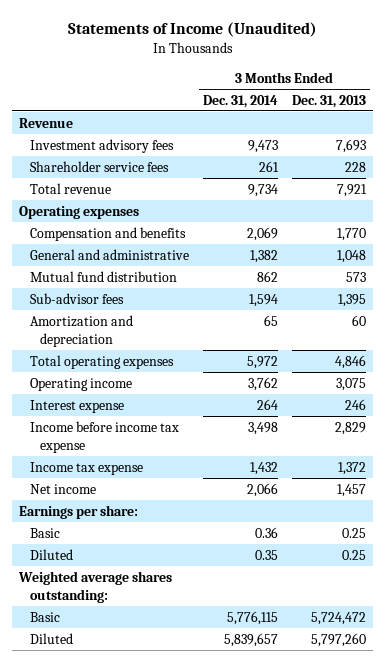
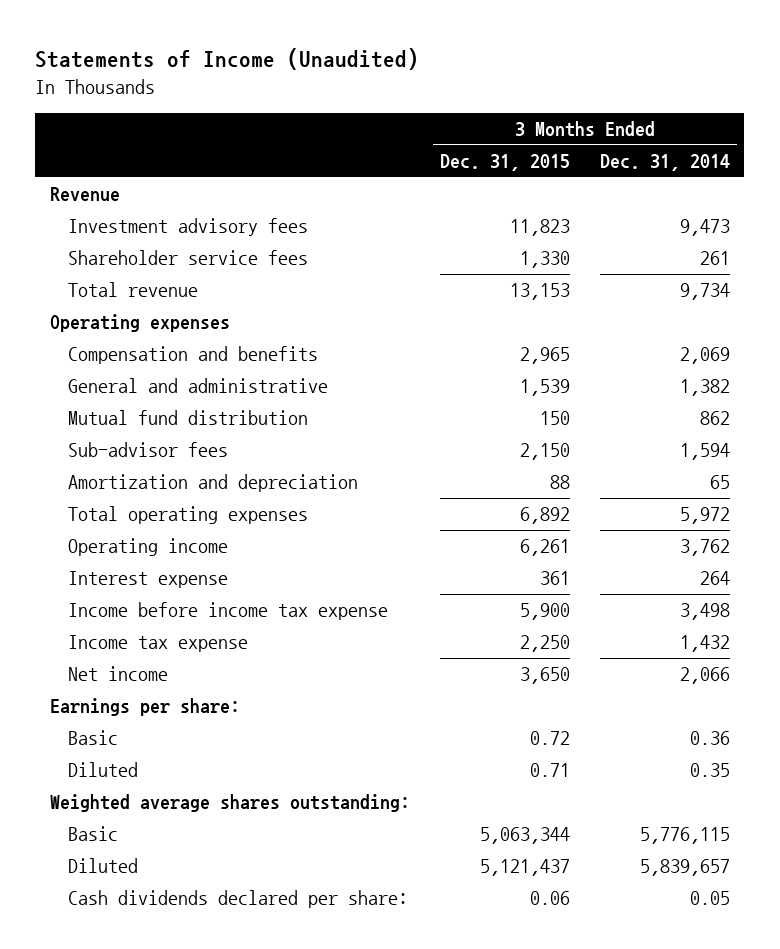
[292,94,367,108] Dec. 31, 2013 -> none
none -> [439,154,570,172] Dec. 31, 2015
none -> [68,890,409,909] Cash dividends declared per share:

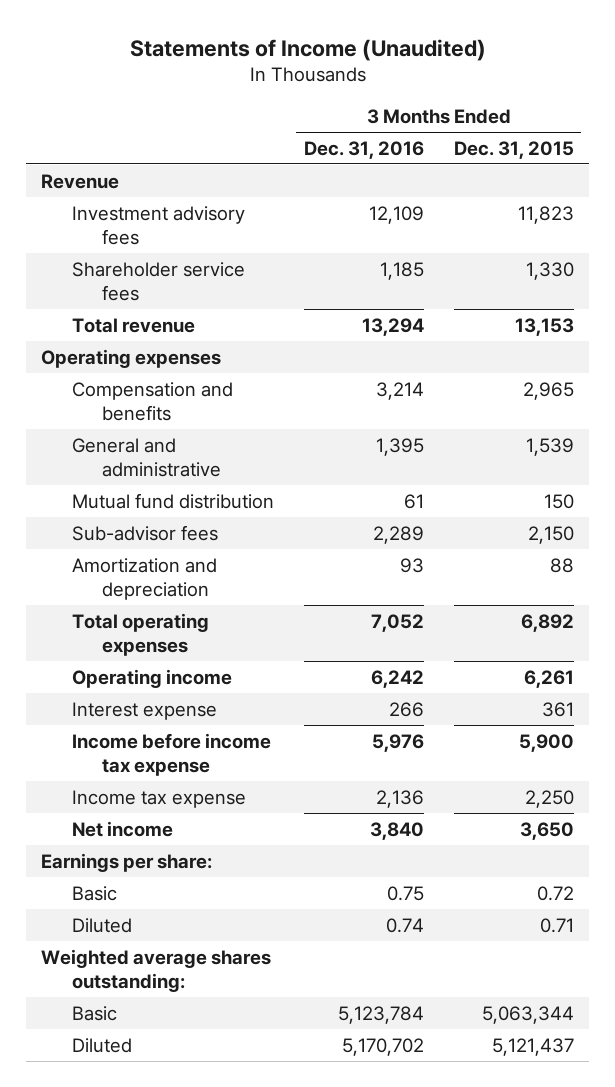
[599,154,730,172] Dec. 31, 2014 -> none
none -> [303,140,424,159] Dec. 31, 2016
[68,890,409,909] Cash dividends declared per share: -> none

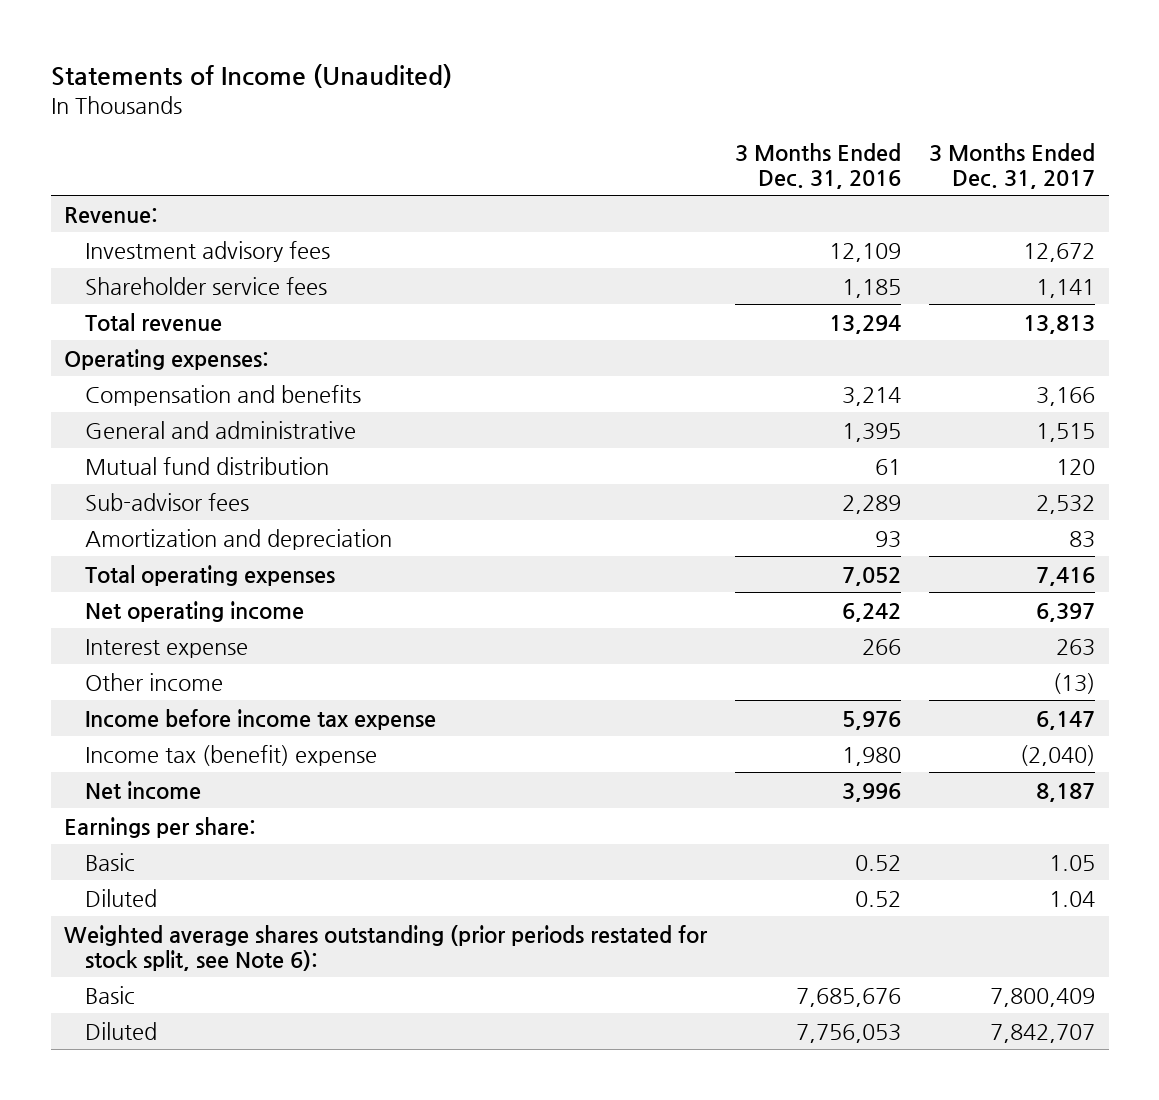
[453,140,574,159] Dec. 31, 2015 -> none
none -> [928,142,1095,189] 3 Months Ended Dec. 31, 2017
[41,173,120,189] Revenue -> [64,206,159,223] Revenue:
[41,348,222,368] Operating expenses -> [64,348,270,370] Operating expenses:
[71,668,232,688] Operating income -> [85,600,305,622] Net operating income
none -> [85,672,224,691] Other income
[71,789,246,808] Income tax expense -> [85,744,378,766] Income tax (benefit) expense
[375,789,424,808] 2,136 -> [842,746,902,766] 1,980
[369,821,424,840] 3,840 -> [842,782,902,802] 3,996
[386,885,424,901] 0.75 -> [855,854,902,871] 0.52
[385,917,424,933] 0.74 -> [855,890,902,907] 0.52
[41,948,272,992] Weighted average shares outstanding: -> [64,924,709,971] Weighted average shares outstanding (prior periods restated for stock split, see Note 6):
[337,1005,424,1024] 5,123,784 -> [796,987,902,1007] 7,685,676
[341,1037,424,1056] 5,170,702 -> [796,1023,902,1043] 7,756,053

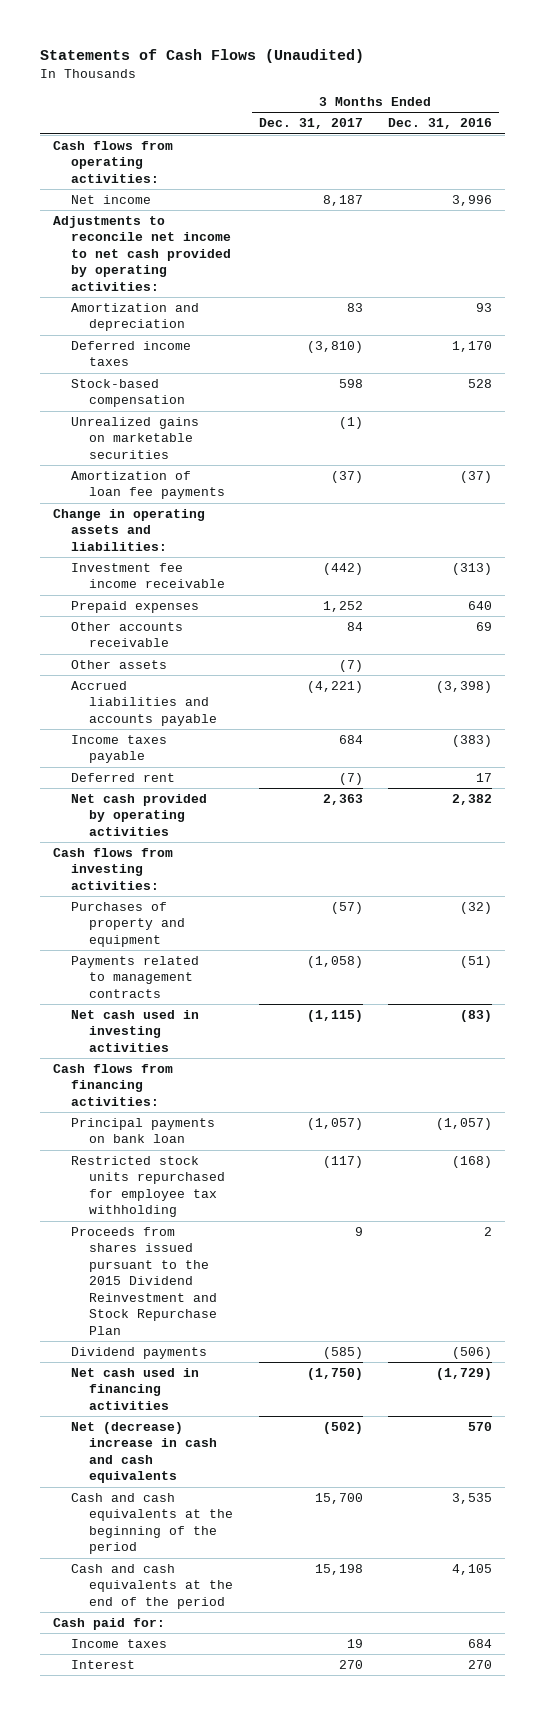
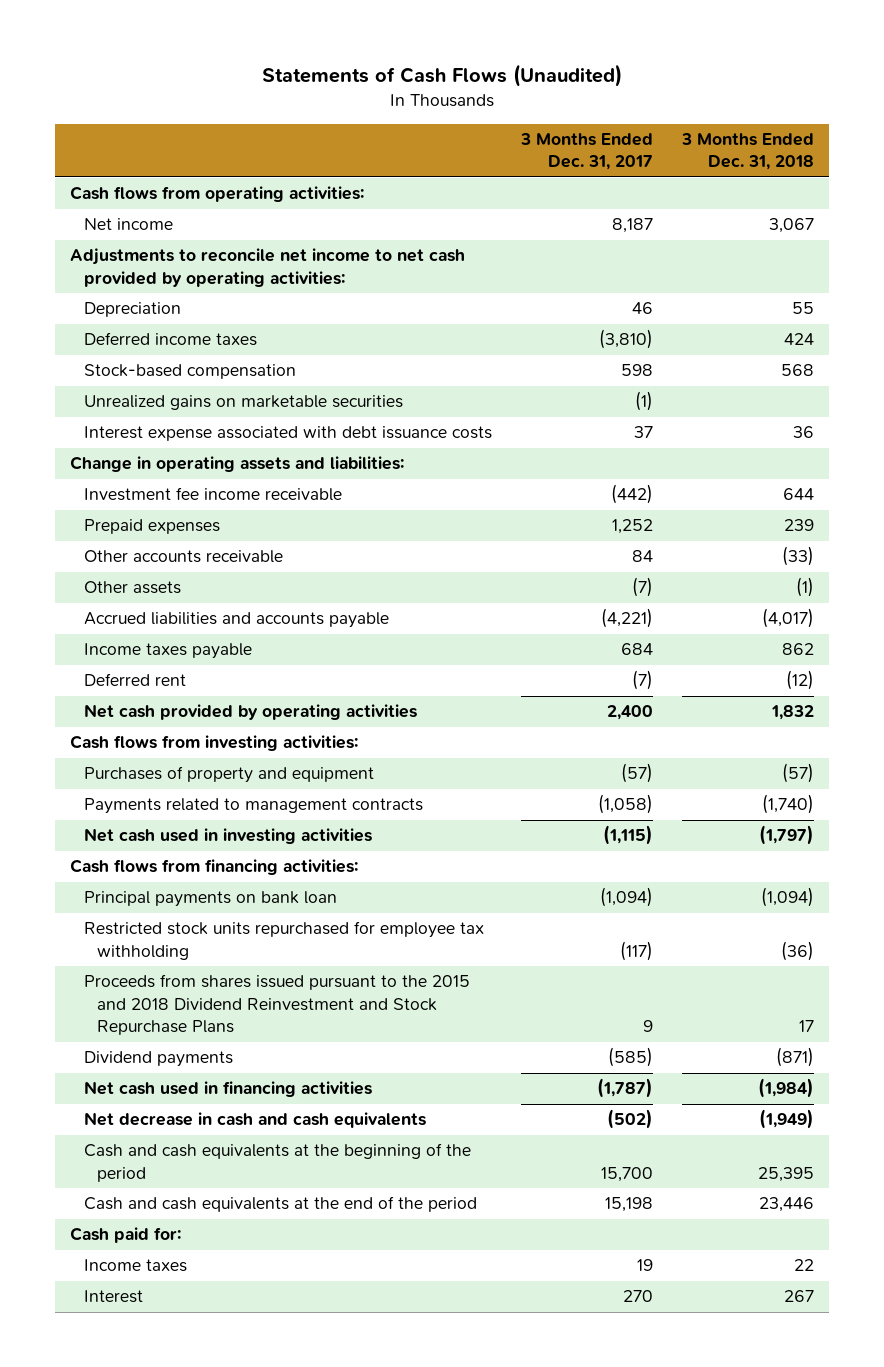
[388,118,493,130] Dec. 31, 2016 -> none
none -> [681,132,815,171] 3 Months Ended Dec. 31, 2018
[70,302,199,332] Amortization and depreciation -> none
none -> [83,302,181,318] Depreciation
[70,470,225,500] Amortization of loan fee payments -> none
none -> [83,426,492,442] Interest expense associated with debt issuance costs
[322,793,363,805] 2,363 -> [607,705,654,721] 2,400
[306,1117,363,1130] (1,057) -> [600,887,654,908] (1,094)
[70,1226,217,1335] Proceeds from shares issued pursuant to the 2015 Dividend Reinvestment and Stock Repurchase Plan -> [83,974,470,1036] Proceeds from shares issued pursuant to the 2015 and 2018 Dividend Reinvestment and Stock Repurchase Plans
[306,1367,363,1380] (1,750) -> [597,1078,654,1099] (1,787)
[70,1421,217,1484] Net (decrease) increase in cash and cash equivalents -> [83,1112,426,1129] Net decrease in cash and cash equivalents

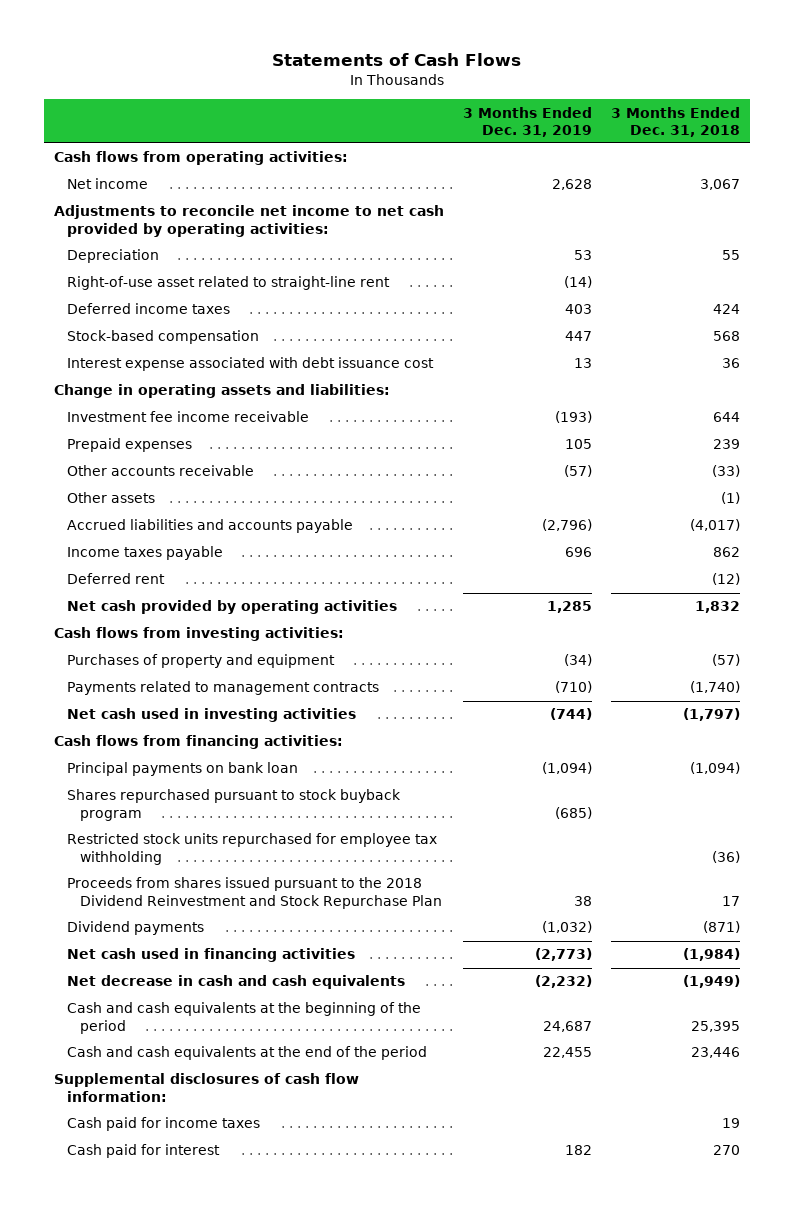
[262,64,623,88] Statements of Cash Flows (Unaudited) -> [271,52,521,66] Statements of Cash Flows
[520,132,654,171] 3 Months Ended Dec. 31, 2017 -> none
none -> [462,106,592,137] 3 Months Ended Dec. 31, 2019
none -> [66,276,390,291] Right-of-use asset related to straight-line rent
[83,395,403,411] Unrealized gains on marketable securities -> none
[83,426,492,442] Interest expense associated with debt issuance costs -> [66,357,434,372] Interest expense associated with debt issuance cost
none -> [66,789,401,821] Shares repurchased pursuant to stock buyback program
[83,974,470,1036] Proceeds from shares issued pursuant to the 2015 and 2018 Dividend Reinvestment and Stock Repurchase Plans -> [66,877,442,909] Proceeds from shares issued pursuant to the 2018 Dividend Reinvestment and Stock Repurchase Plan
[69,1227,181,1244] Cash paid for: -> none
none -> [53,1073,359,1102] Supplemental disclosures of cash flow information:
[83,1259,187,1273] Income taxes -> [66,1117,260,1132] Cash paid for income taxes
[794,1259,815,1272] 22 -> [722,1118,741,1129] 19
[83,1290,143,1304] Interest -> [66,1144,220,1159] Cash paid for interest
[784,1290,815,1303] 267 -> [713,1145,741,1156] 270

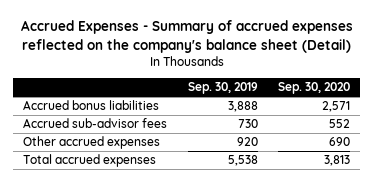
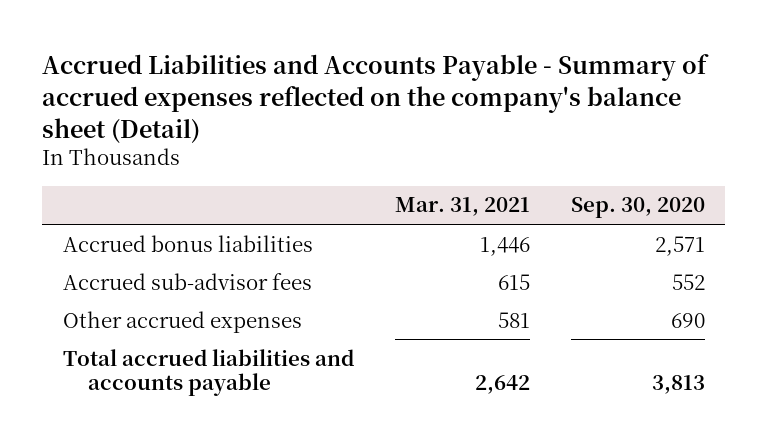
[20,20,353,53] Accrued Expenses - Summary of accrued expenses reflected on the company's balance sheet (Detail) -> [42,53,710,143] Accrued Liabilities and Accounts Payable - Summary of accrued expenses reflected on the company's balance sheet (Detail)
[187,82,258,95] Sep. 30, 2019 -> none
none -> [394,197,530,217] Mar. 31, 2021
[23,154,157,168] Total accrued expenses -> [62,348,354,397] Total accrued liabilities and accounts payable

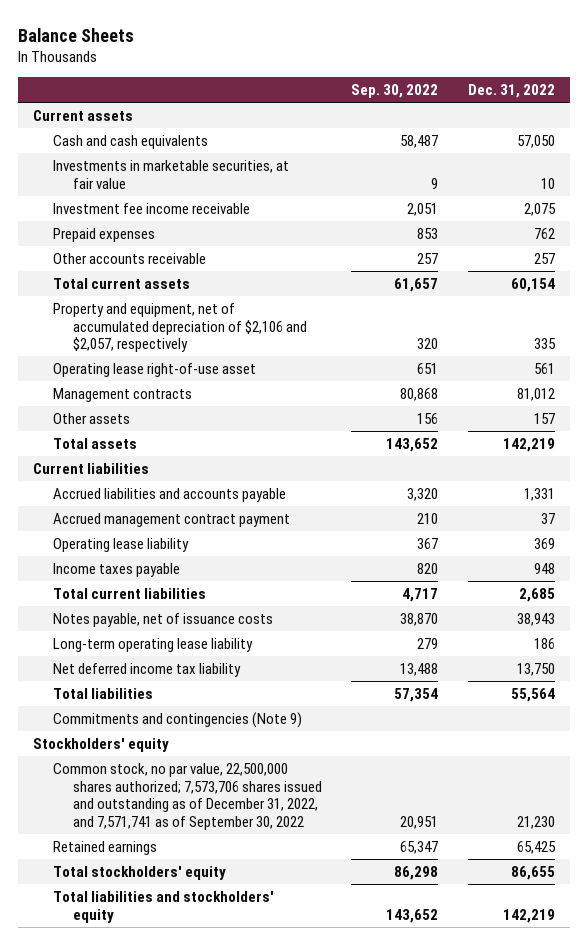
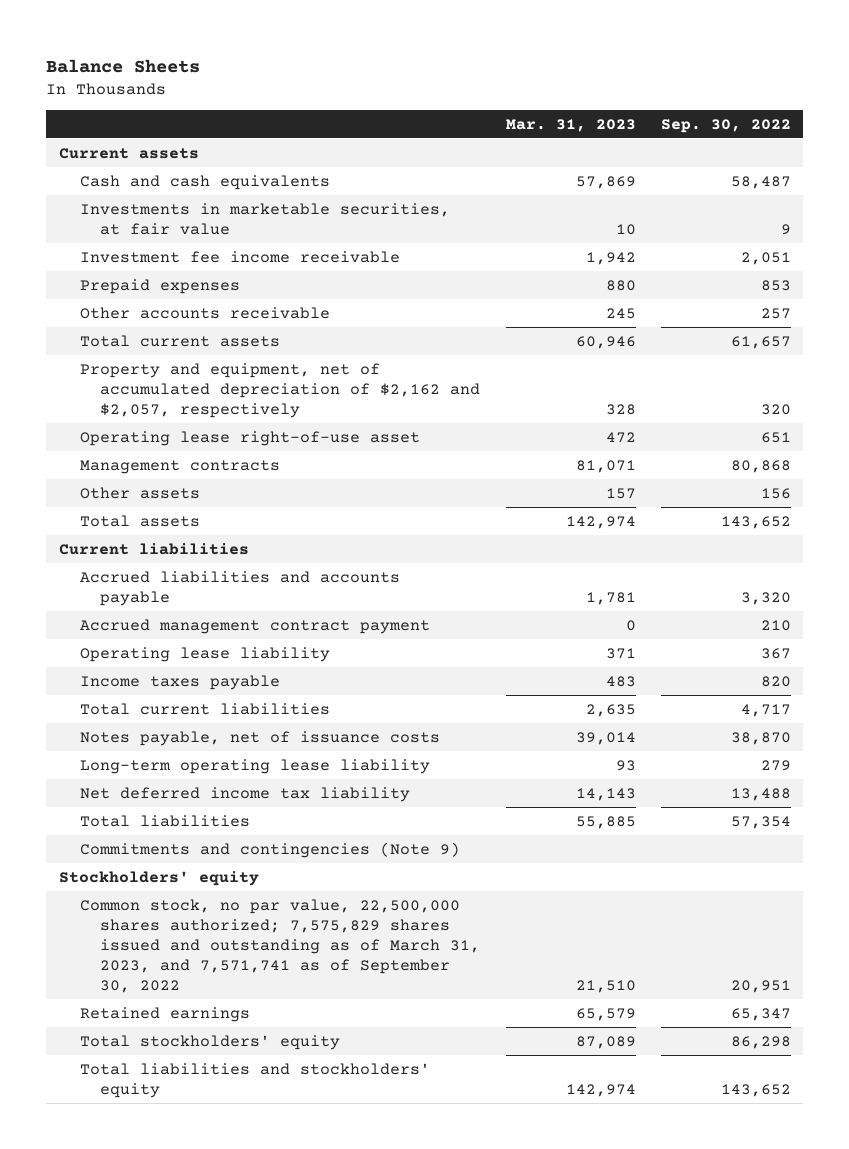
[467,84,555,99] Dec. 31, 2022 -> none
none -> [505,118,636,132] Mar. 31, 2023
[52,302,307,353] Property and equipment, net of accumulated depreciation of $2,106 and $2,057, respectively -> [79,362,481,418] Property and equipment, net of accumulated depreciation of $2,162 and $2,057, respectively
[52,762,322,830] Common stock, no par value, 22,500,000 shares authorized; 7,573,706 shares issued and outstanding as of December 31, 2022, and 7,571,741 as of September 30, 2022 -> [79,898,481,993] Common stock, no par value, 22,500,000 shares authorized; 7,575,829 shares issued and outstanding as of March 31, 2023, and 7,571,741 as of September 30, 2022

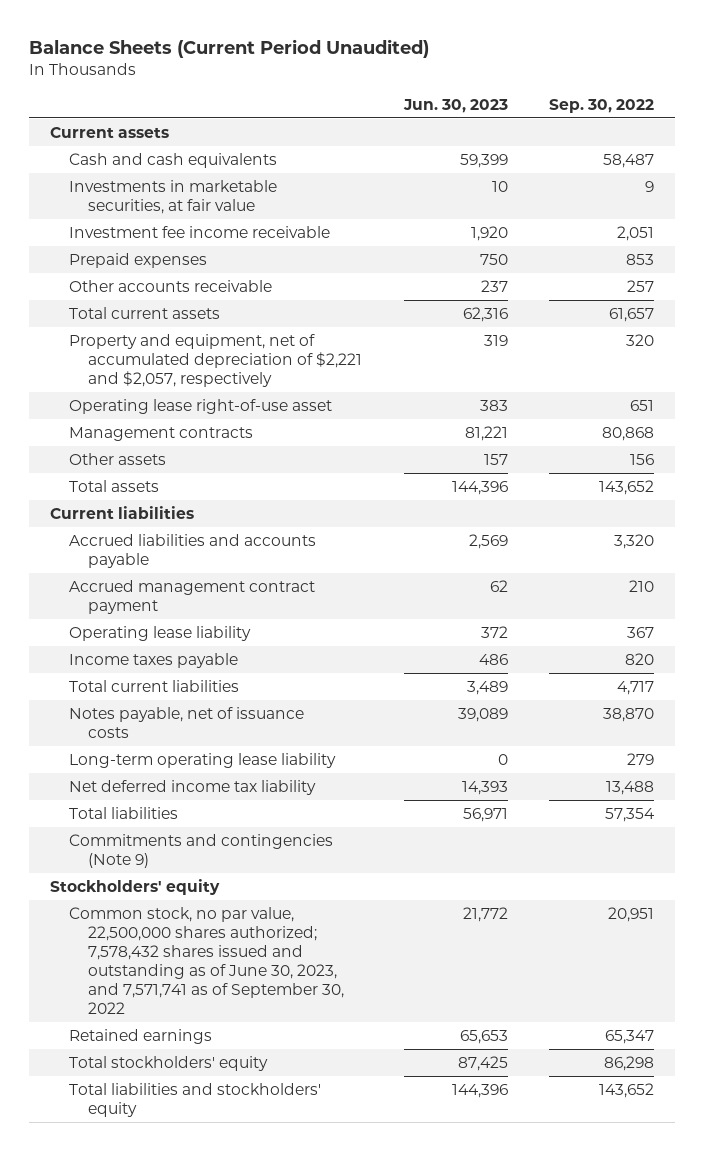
[46,58,201,73] Balance Sheets -> [29,38,430,58] Balance Sheets (Current Period Unaudited)
[505,118,636,132] Mar. 31, 2023 -> none
none -> [402,98,508,113] Jun. 30, 2023
[79,362,481,418] Property and equipment, net of accumulated depreciation of $2,162 and $2,057, respectively -> [69,334,363,387] Property and equipment, net of accumulated depreciation of $2,221 and $2,057, respectively
[79,898,481,993] Common stock, no par value, 22,500,000 shares authorized; 7,575,829 shares issued and outstanding as of March 31, 2023, and 7,571,741 as of September 30, 2022 -> [69,907,345,1014] Common stock, no par value, 22,500,000 shares authorized; 7,578,432 shares issued and outstanding as of June 30, 2023, and 7,571,741 as of September 30, 2022

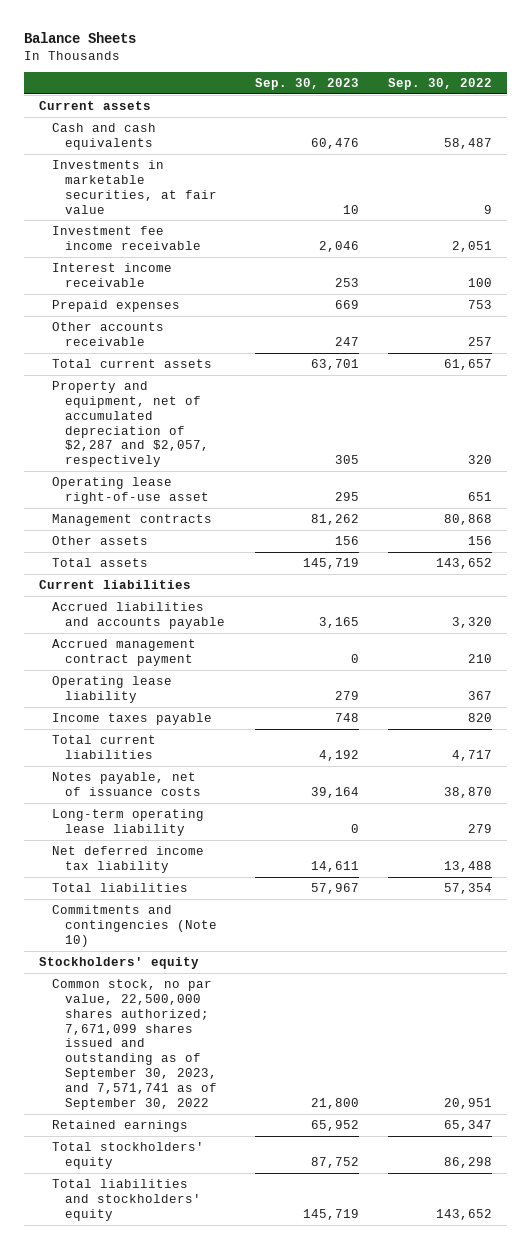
[29,38,430,58] Balance Sheets (Current Period Unaudited) -> [23,31,136,43] Balance Sheets
[402,98,508,113] Jun. 30, 2023 -> none
none -> [254,77,359,90] Sep. 30, 2023
none -> [52,262,173,287] Interest income receivable
[626,254,655,266] 853 -> [468,299,493,309] 753
[69,334,363,387] Property and equipment, net of accumulated depreciation of $2,221 and $2,057, respectively -> [52,380,210,468] Property and equipment, net of accumulated depreciation of $2,287 and $2,057, respectively
[69,834,334,869] Commitments and contingencies (Note 9) -> [52,904,218,947] Commitments and contingencies (Note 10)
[69,907,345,1014] Common stock, no par value, 22,500,000 shares authorized; 7,578,432 shares issued and outstanding as of June 30, 2023, and 7,571,741 as of September 30, 2022 -> [52,978,218,1110] Common stock, no par value, 22,500,000 shares authorized; 7,671,099 shares issued and outstanding as of September 30, 2023, and 7,571,741 as of September 30, 2022

